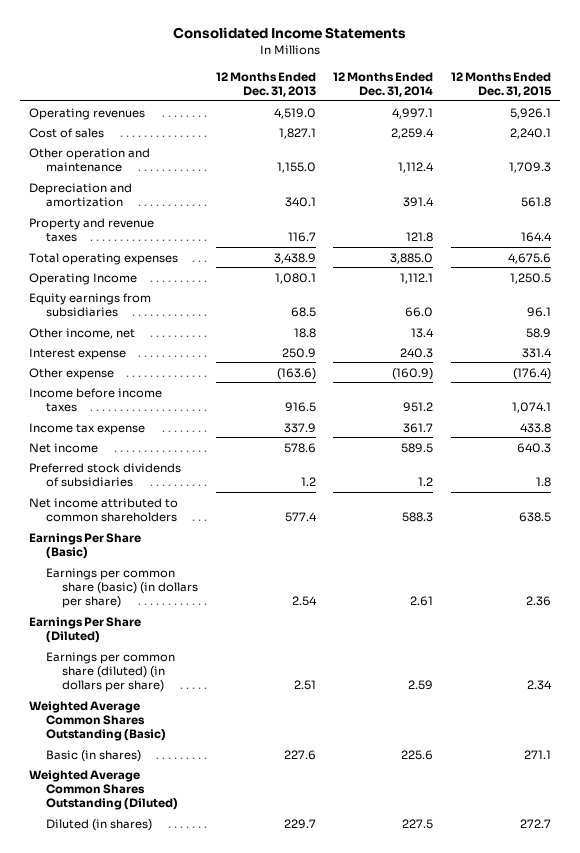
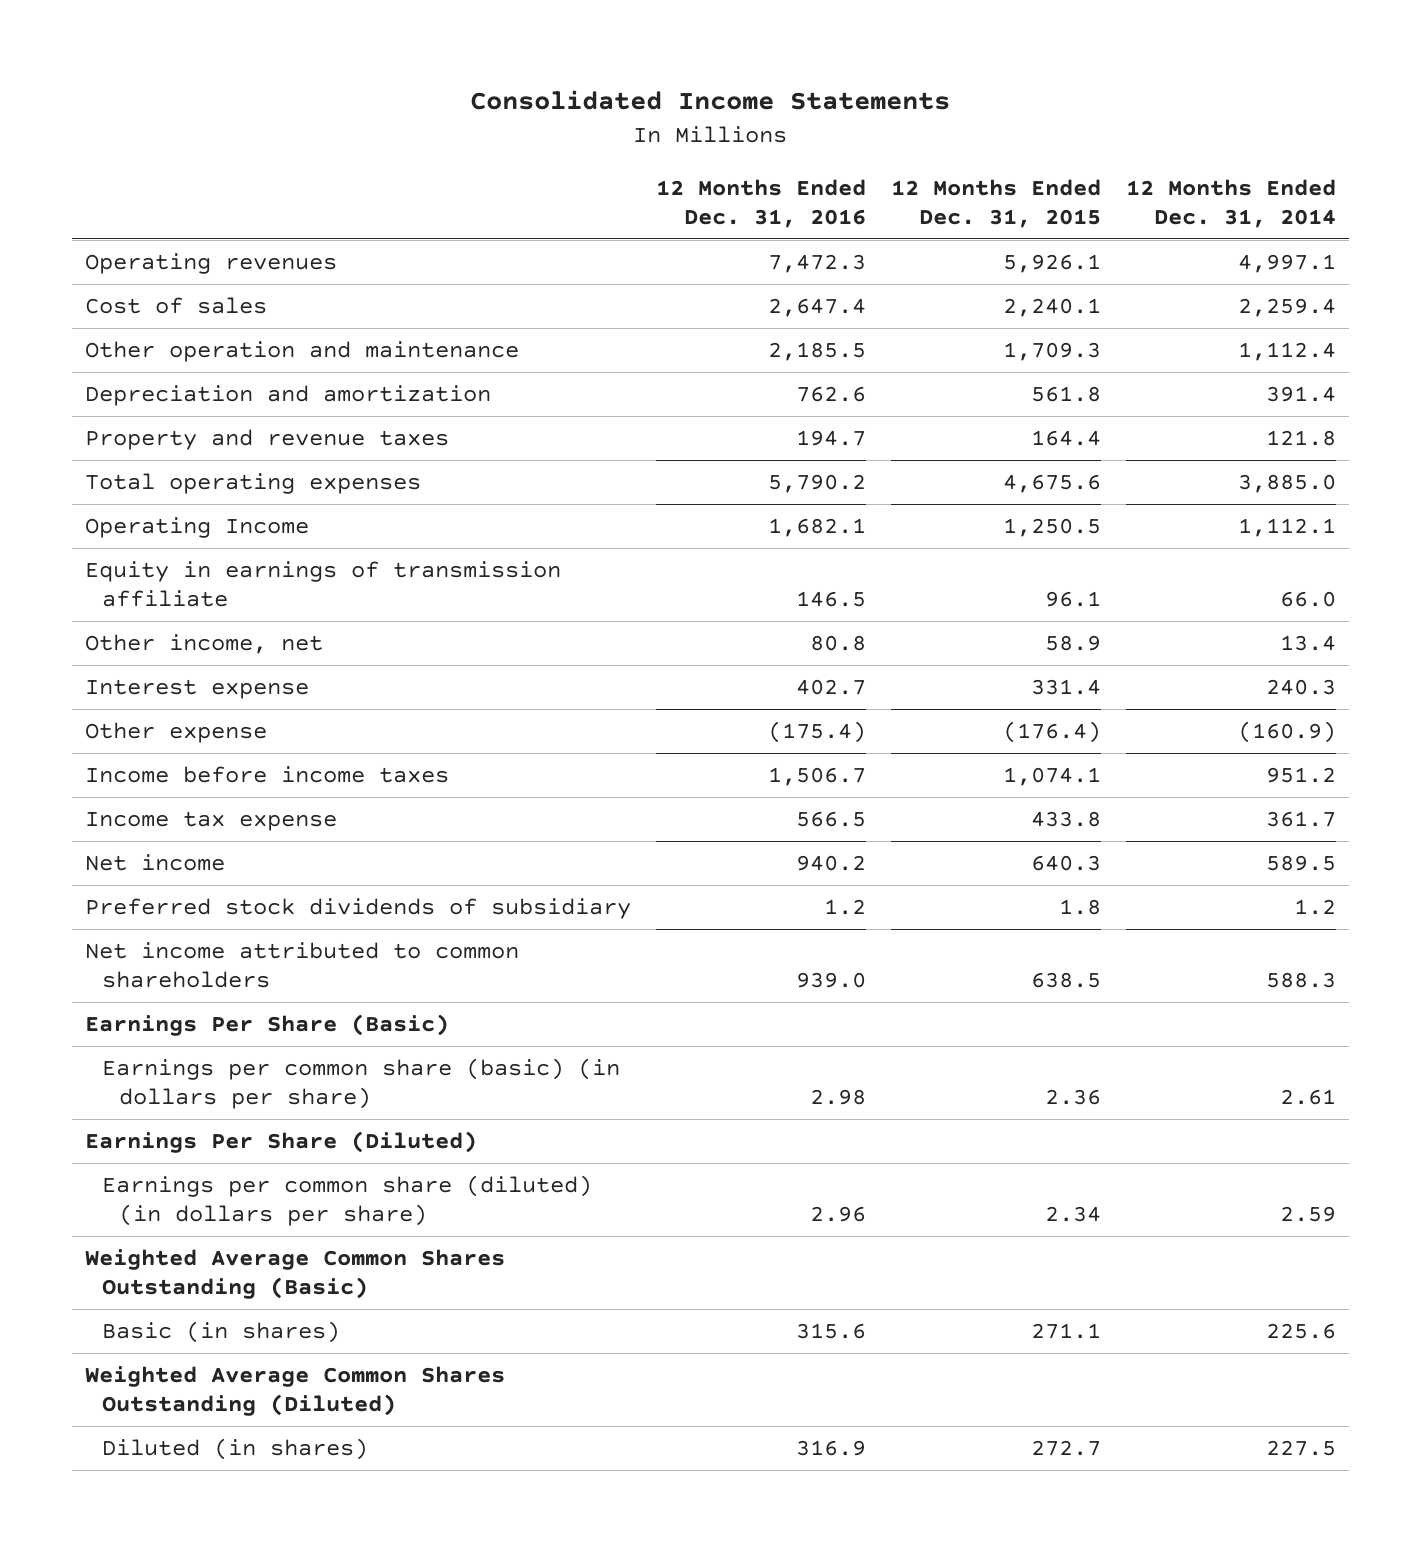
[215,71,316,97] 12 Months Ended Dec. 31, 2013 -> none
none -> [655,179,866,228] 12 Months Ended Dec. 31, 2016
[28,292,151,317] Equity earnings from subsidiaries -> [84,561,561,607] Equity in earnings of transmission affiliate
[28,462,181,487] Preferred stock dividends of subsidiaries -> [84,898,631,920] Preferred stock dividends of subsidiary

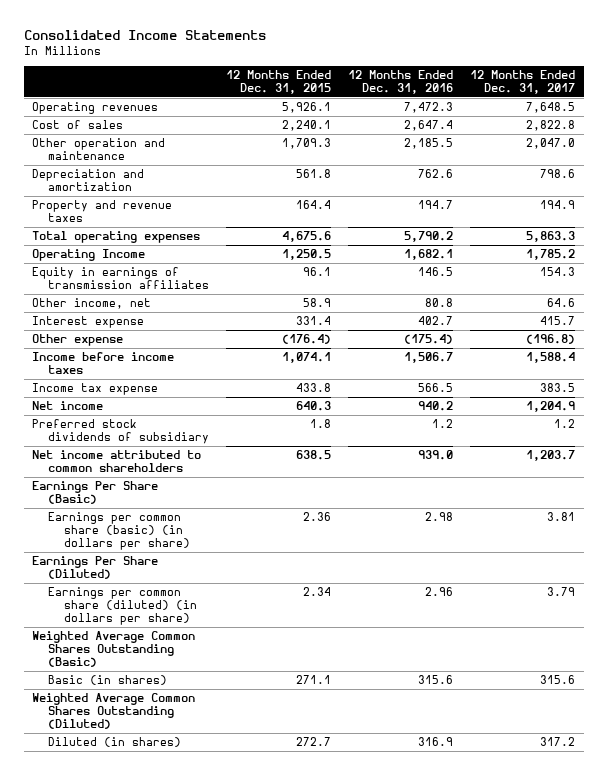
[1125,179,1336,228] 12 Months Ended Dec. 31, 2014 -> none
none -> [470,69,576,94] 12 Months Ended Dec. 31, 2017
[84,561,561,607] Equity in earnings of transmission affiliate -> [32,267,210,290] Equity in earnings of transmission affiliates

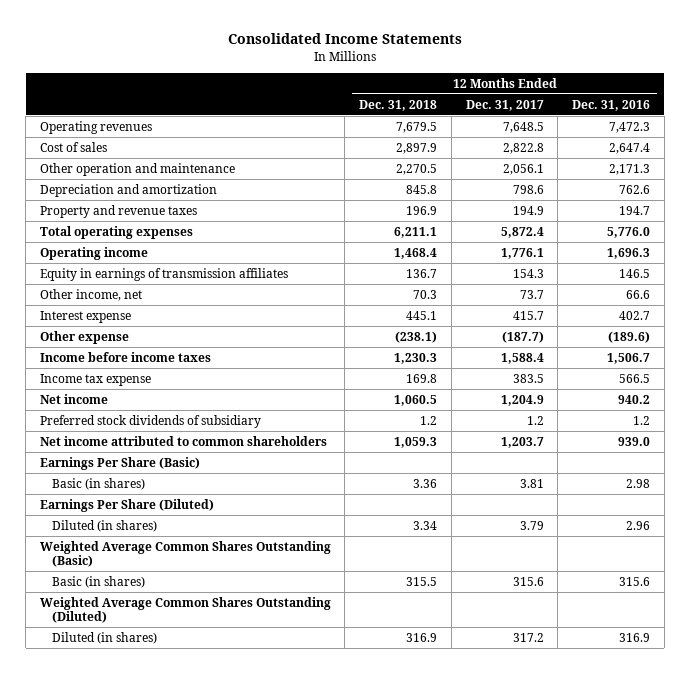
[226,69,332,94] 12 Months Ended Dec. 31, 2015 -> none
none -> [359,99,438,111] Dec. 31, 2018
[404,138,454,150] 2,185.5 -> [608,163,650,175] 2,171.3
[526,138,576,150] 2,047.0 -> [502,163,544,175] 2,056.1
[404,231,454,243] 5,790.2 -> [606,226,650,238] 5,776.0
[526,231,576,243] 5,863.3 -> [500,226,544,238] 5,872.4
[32,249,146,262] Operating Income -> [39,246,148,260] Operating income
[404,249,454,261] 1,682.1 -> [606,247,650,259] 1,696.3
[526,249,576,261] 1,785.2 -> [500,247,544,259] 1,776.1
[425,298,454,308] 80.8 -> [625,289,650,299] 66.6
[547,298,576,308] 64.6 -> [519,289,544,299] 73.7
[404,334,454,345] (175.4) -> [607,330,650,343] (189.6)
[526,334,576,345] (196.8) -> [501,330,544,343] (187.7)
[48,512,190,551] Earnings per common share (basic) (in dollars per share) -> [51,477,145,490] Basic (in shares)
[48,587,197,626] Earnings per common share (diluted) (in dollars per share) -> [51,519,157,532] Diluted (in shares)

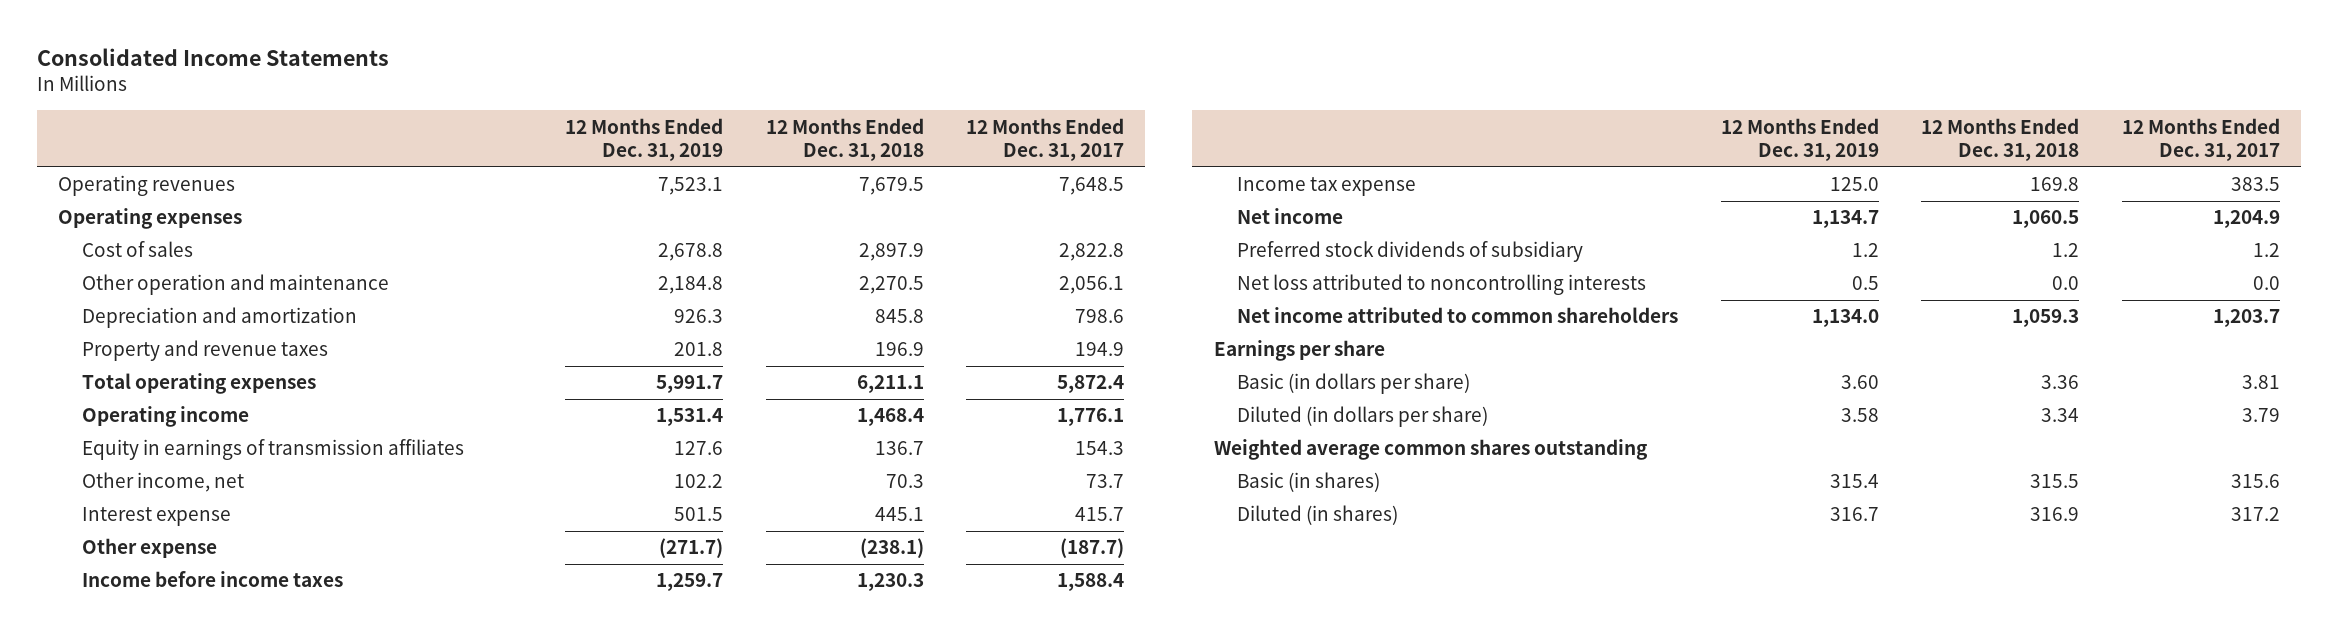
[571,99,650,111] Dec. 31, 2016 -> none
none -> [565,117,724,162] 12 Months Ended Dec. 31, 2019
none -> [58,208,243,230] Operating expenses
none -> [1237,274,1647,296] Net loss attributed to noncontrolling interests
[39,498,214,512] Earnings Per Share (Diluted) -> none
[39,456,200,470] Earnings Per Share (Basic) -> [1213,340,1385,362] Earnings per share
[51,477,145,490] Basic (in shares) -> [1237,373,1471,395] Basic (in dollars per share)
[51,519,157,532] Diluted (in shares) -> [1237,406,1489,428] Diluted (in dollars per share)
[39,540,331,568] Weighted Average Common Shares Outstanding (Basic) -> [1213,439,1648,461] Weighted average common shares outstanding
[39,596,331,624] Weighted Average Common Shares Outstanding (Diluted) -> none

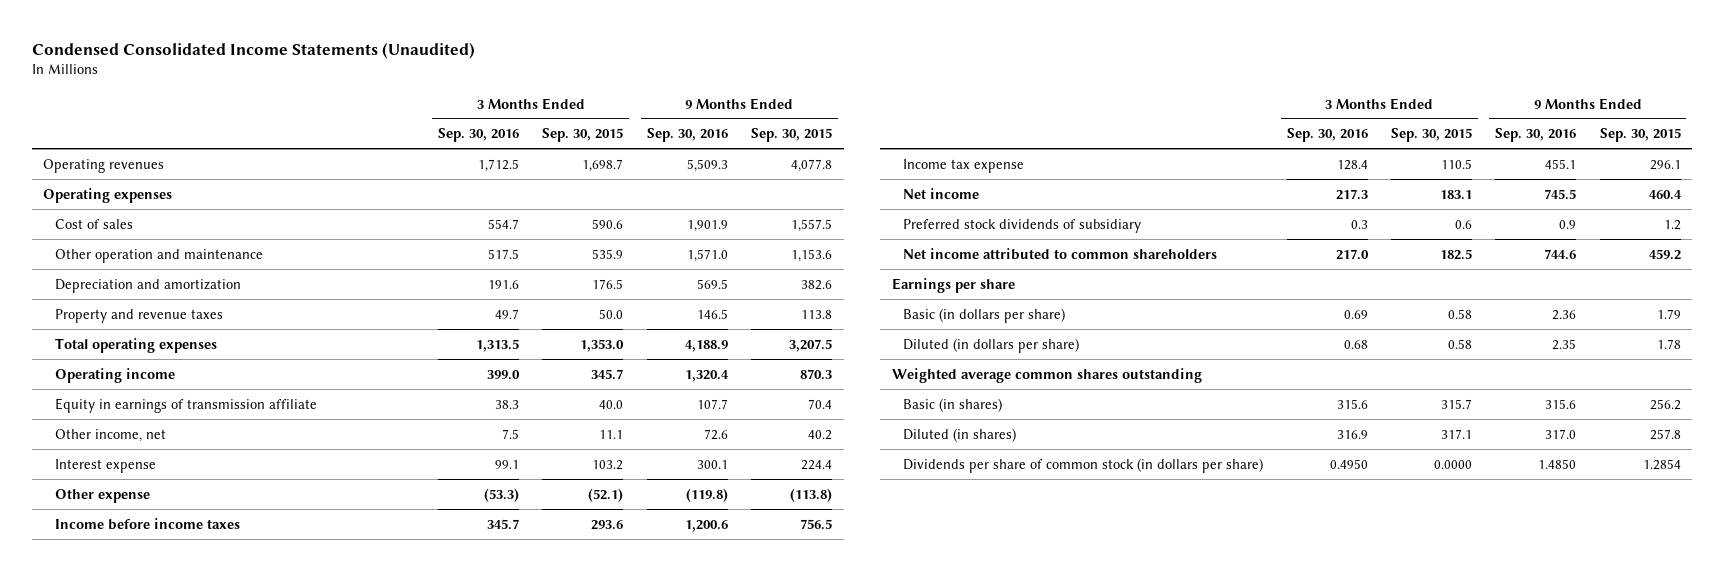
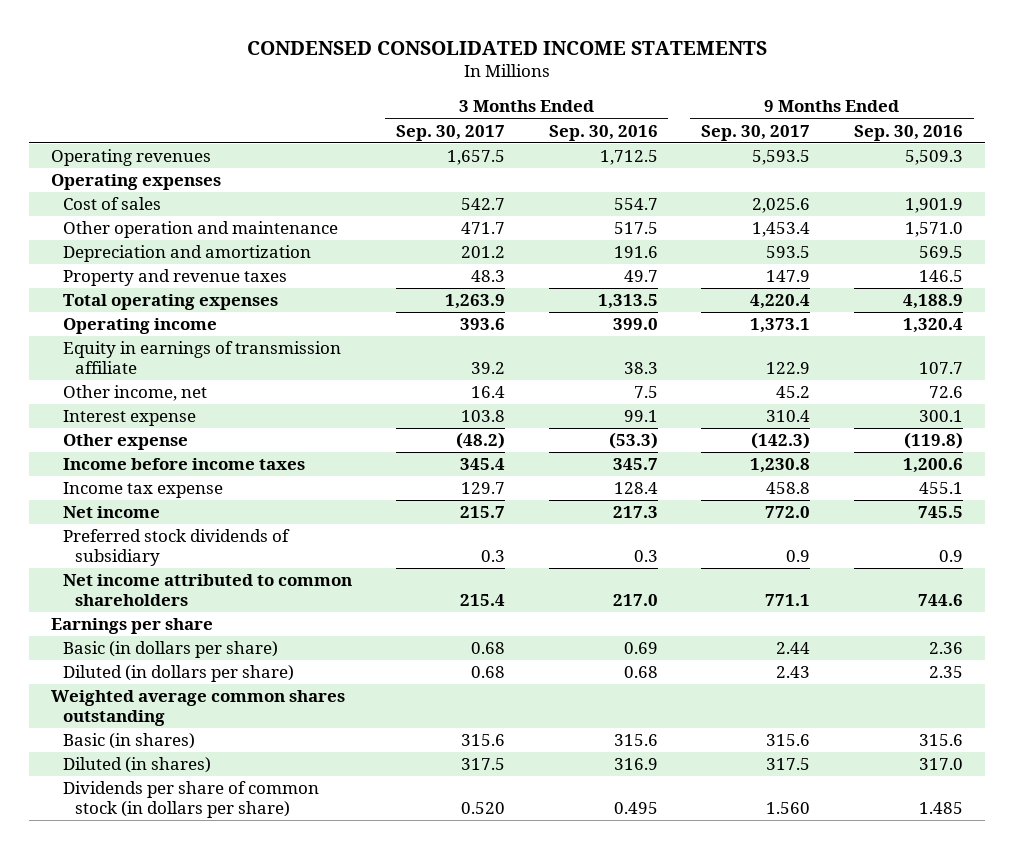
[31,41,475,59] Condensed Consolidated Income Statements (Unaudited) -> [246,40,767,55] CONDENSED CONSOLIDATED INCOME STATEMENTS
[542,128,624,143] Sep. 30, 2015 -> none
[750,128,832,143] Sep. 30, 2015 -> none
none -> [395,124,505,141] Sep. 30, 2017
none -> [701,124,811,141] Sep. 30, 2017
[1329,458,1368,469] 0.4950 -> [613,801,658,814] 0.495
[1538,458,1577,469] 1.4850 -> [919,801,964,814] 1.485

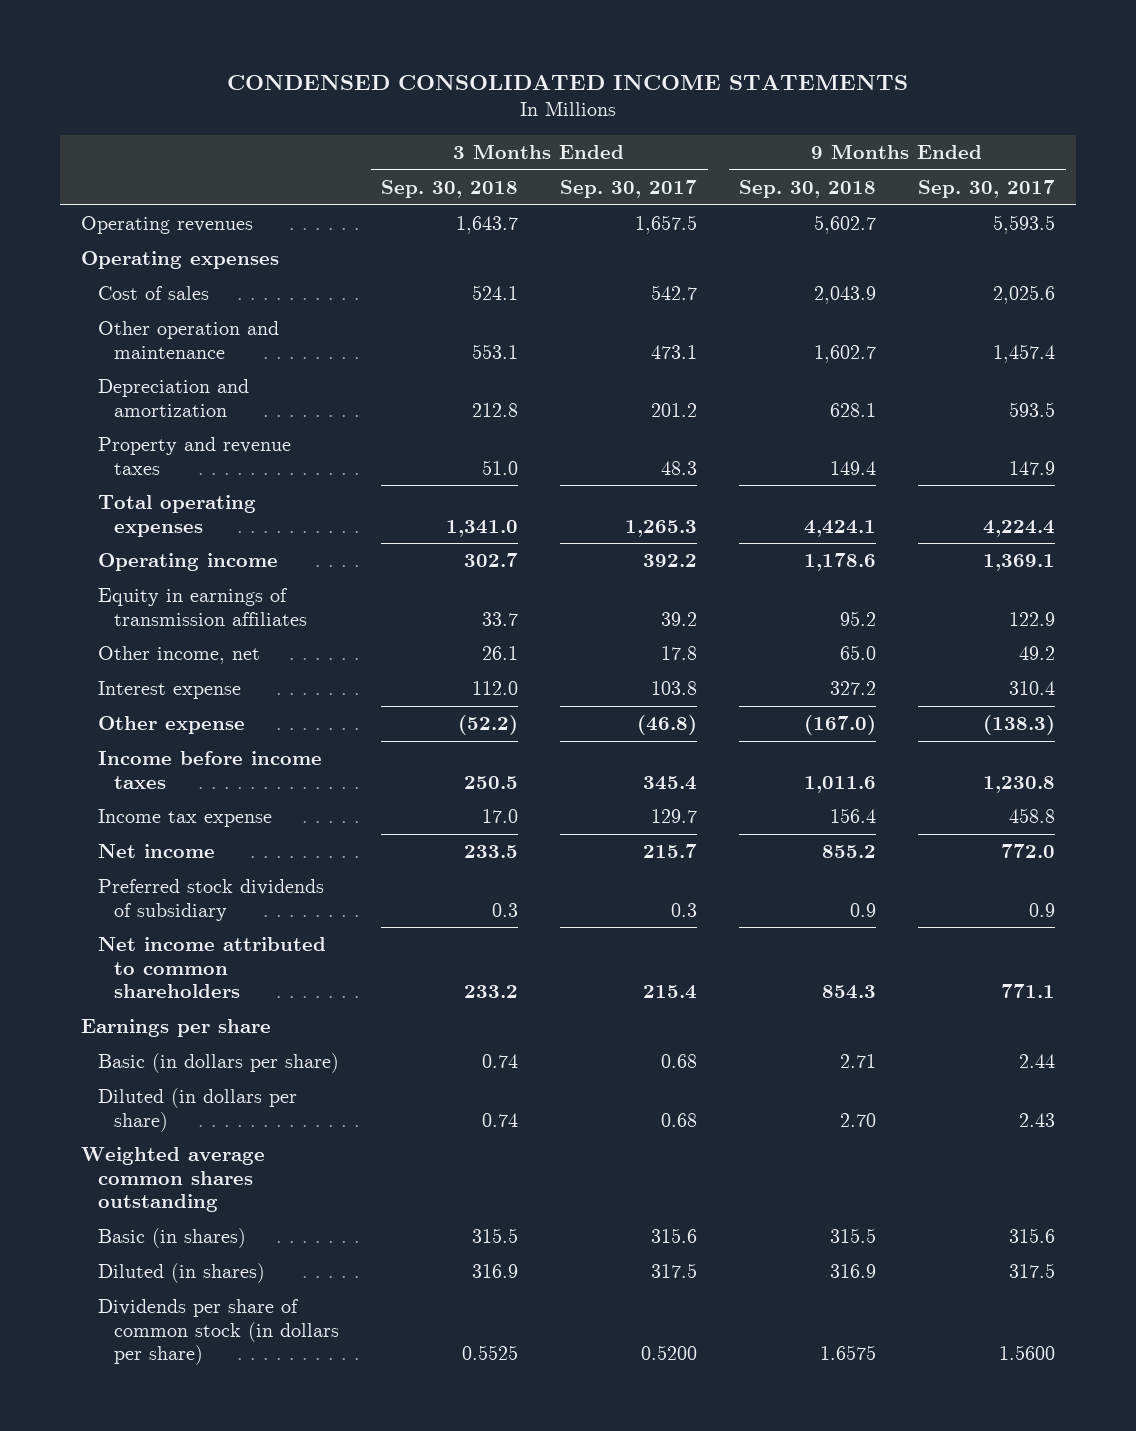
[548,124,658,141] Sep. 30, 2016 -> none
[854,124,964,141] Sep. 30, 2016 -> none
none -> [381,180,519,199] Sep. 30, 2018
none -> [739,180,877,199] Sep. 30, 2018
[460,222,505,235] 471.7 -> [651,344,698,359] 473.1
[752,222,811,238] 1,453.4 -> [993,343,1056,363] 1,457.4
[444,294,505,310] 1,263.9 -> [625,519,698,537] 1,265.3
[750,294,811,310] 4,220.4 -> [983,519,1056,537] 4,224.4
[459,318,505,331] 393.6 -> [643,554,698,568] 392.2
[750,318,811,334] 1,373.1 -> [983,554,1056,572] 1,369.1
[62,341,341,374] Equity in earnings of transmission affiliate -> [97,588,308,626] Equity in earnings of transmission affiliates
[470,386,505,399] 16.4 -> [661,646,698,661] 17.8
[776,386,811,399] 45.2 -> [1019,646,1056,661] 49.2
[455,432,505,450] (48.2) -> [637,715,698,736] (46.8)
[751,432,811,450] (142.3) -> [983,715,1056,736] (138.3)
[460,801,505,814] 0.520 -> [641,1344,698,1360] 0.5200
[766,801,811,814] 1.560 -> [999,1344,1056,1360] 1.5600

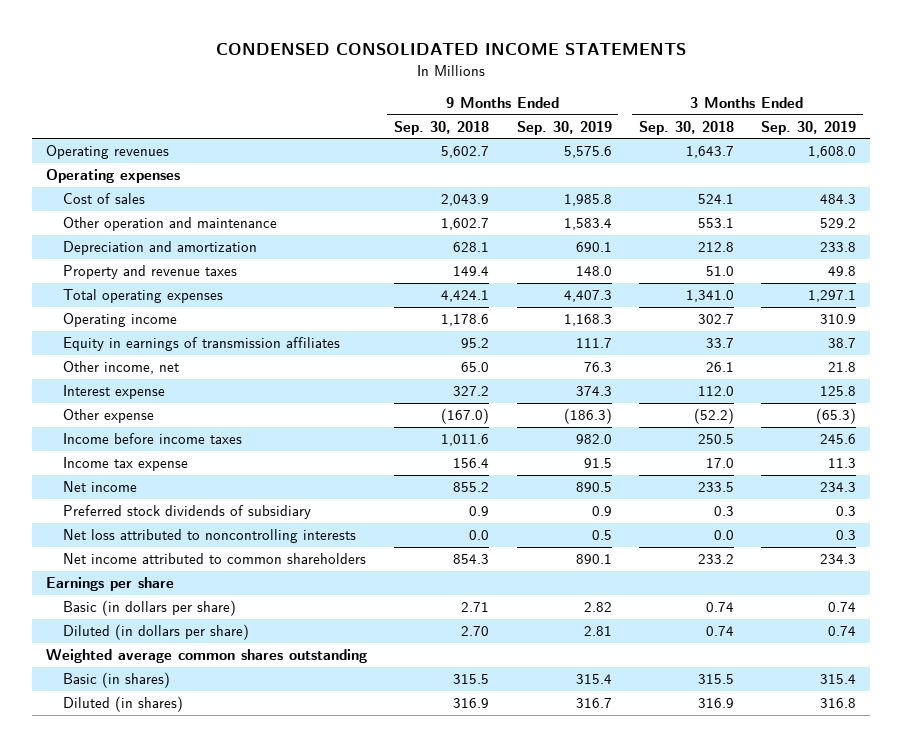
[560,180,698,199] Sep. 30, 2017 -> none
[918,180,1056,199] Sep. 30, 2017 -> none
none -> [516,120,612,135] Sep. 30, 2019
none -> [761,120,857,135] Sep. 30, 2019
none -> [63,529,357,544] Net loss attributed to noncontrolling interests
[97,1299,340,1365] Dividends per share of common stock (in dollars per share) -> none

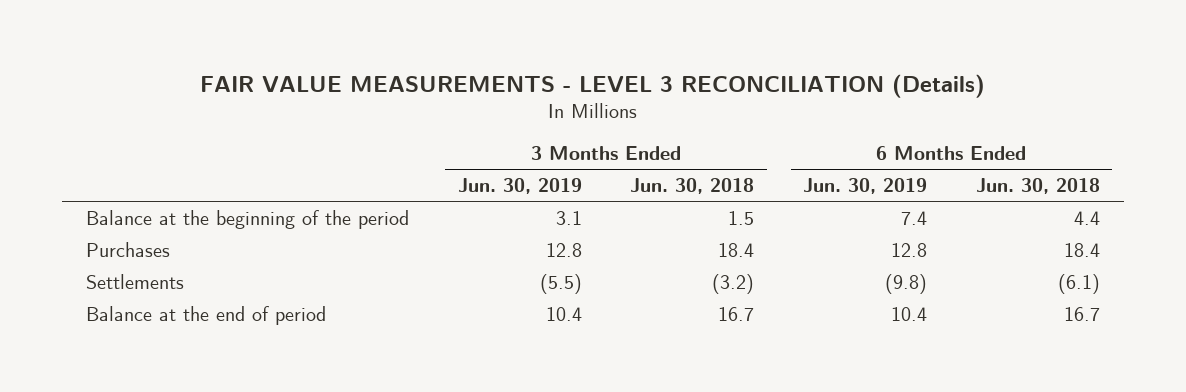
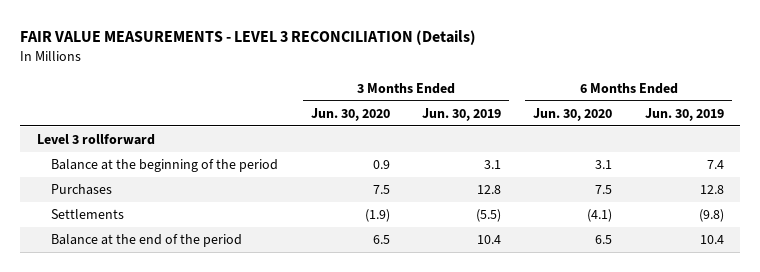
[630,178,755,195] Jun. 30, 2018 -> none
[975,178,1100,195] Jun. 30, 2018 -> none
none -> [310,107,390,121] Jun. 30, 2020
none -> [533,107,613,121] Jun. 30, 2020
none -> [36,134,155,146] Level 3 rollforward
[85,305,326,325] Balance at the end of period -> [51,234,243,248] Balance at the end of the period

